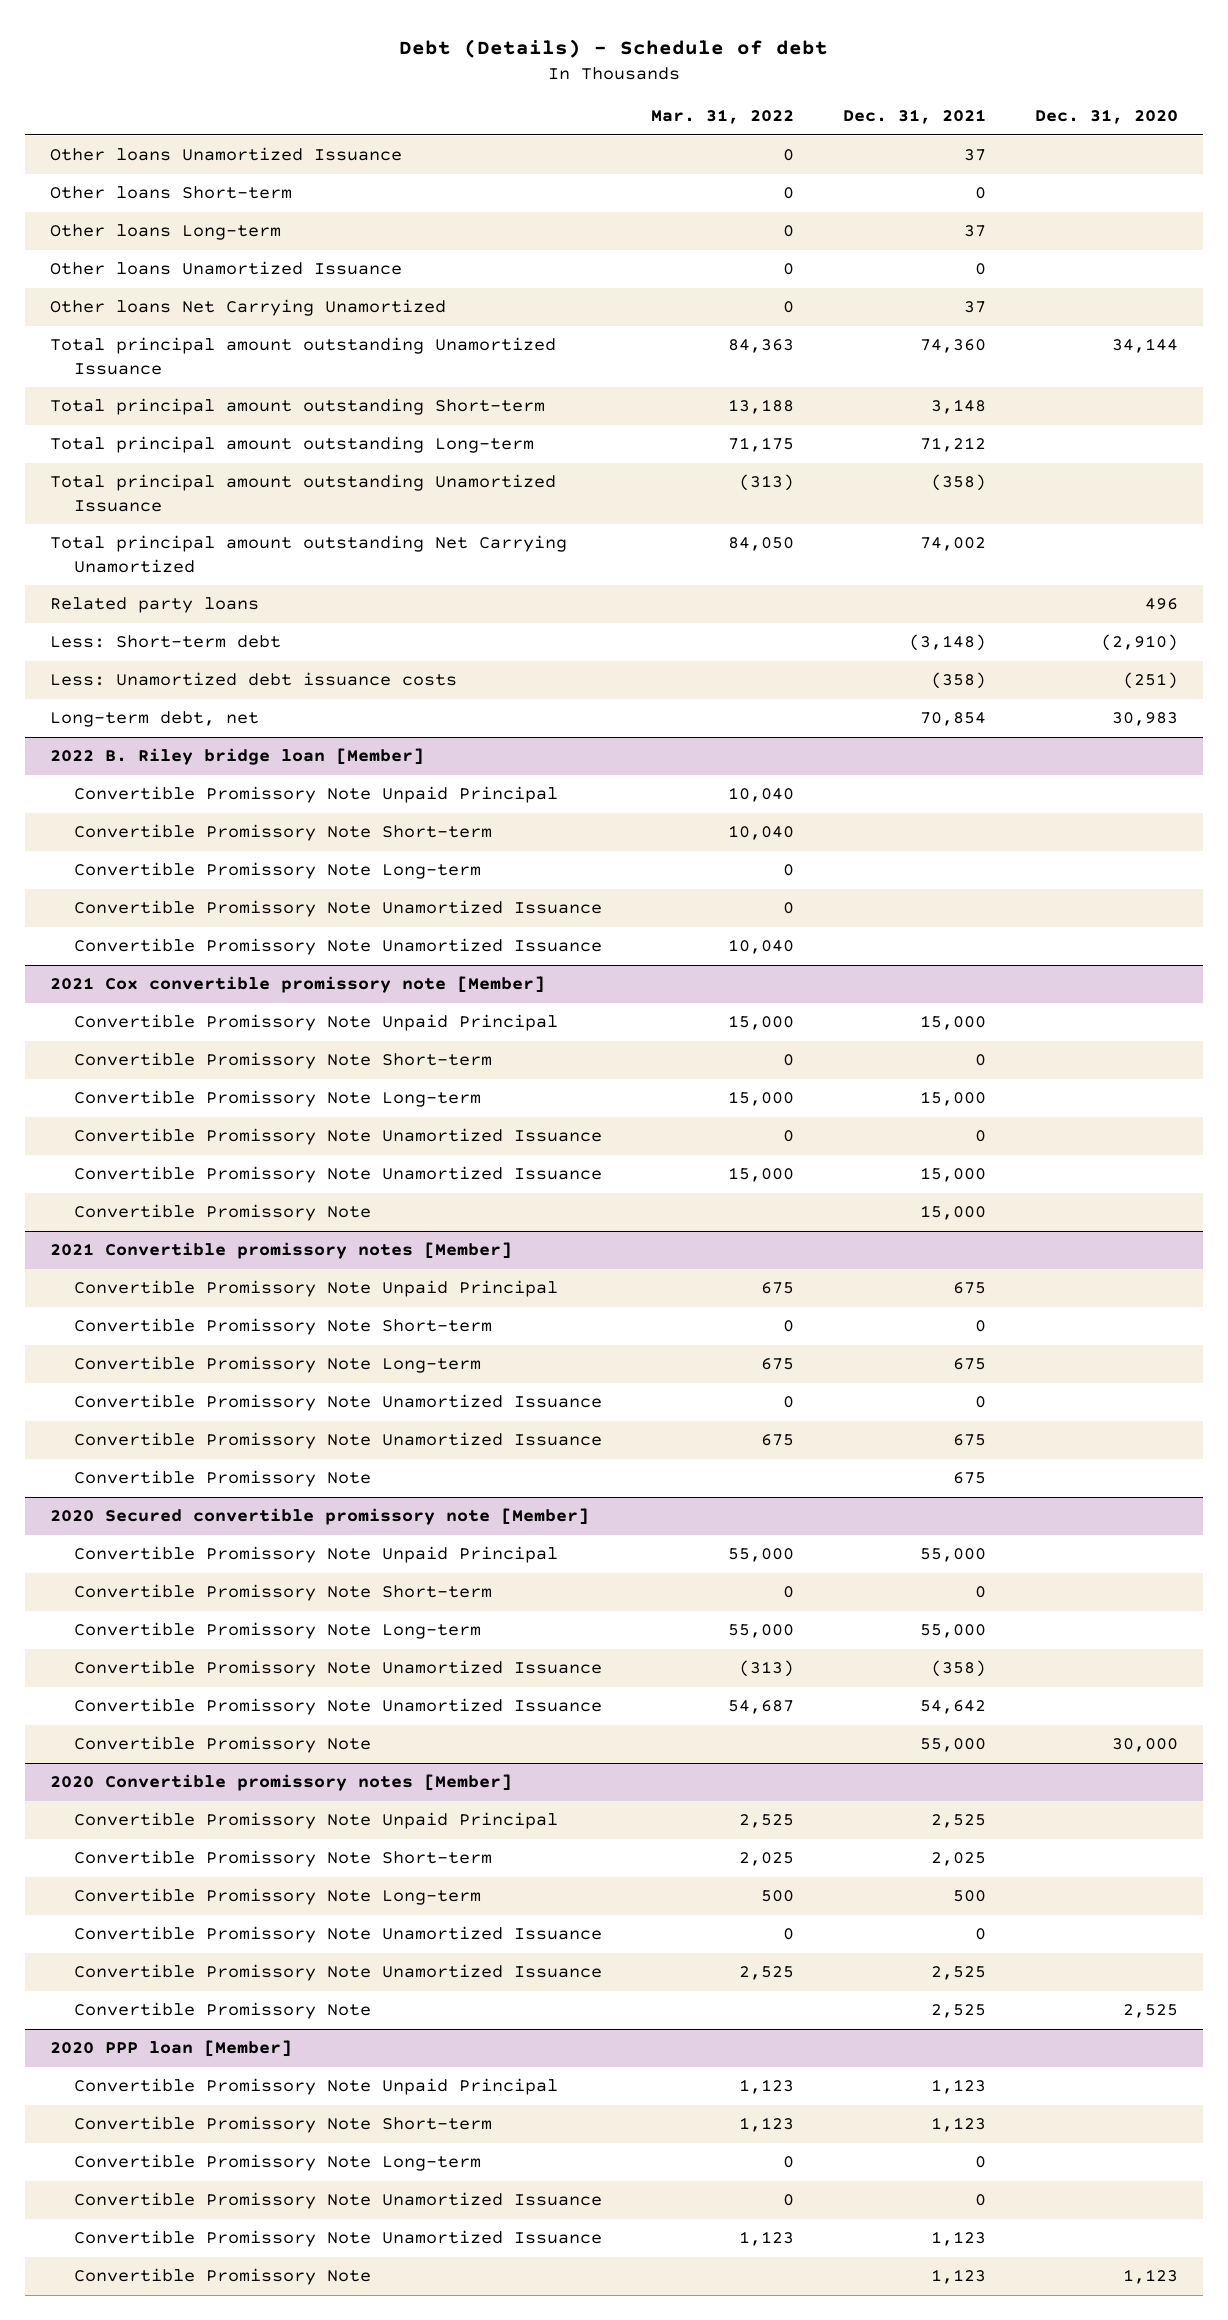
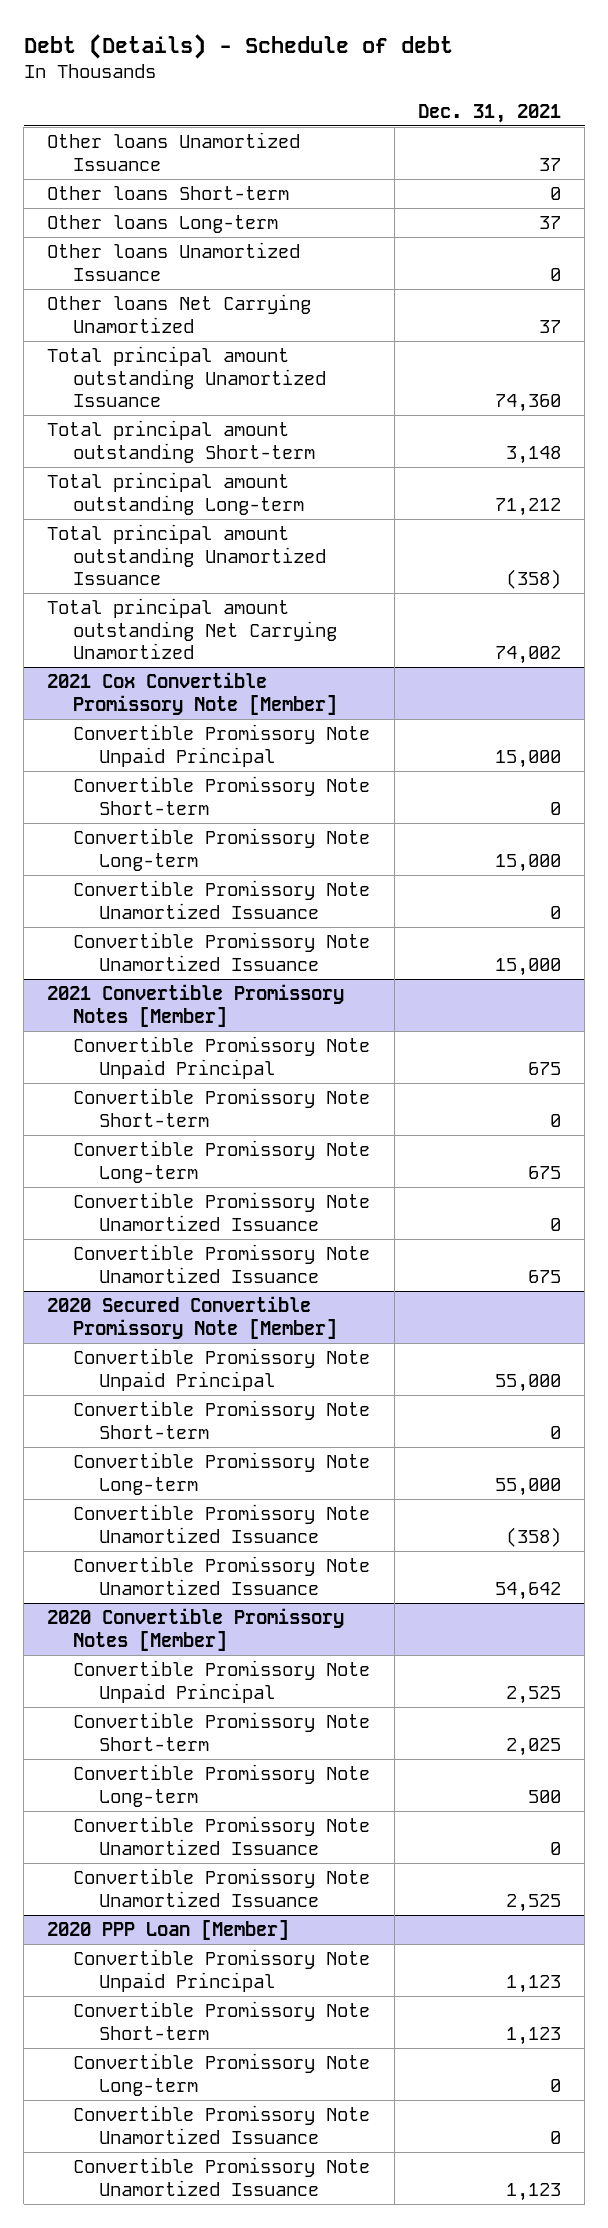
[651,109,795,125] Mar. 31, 2022 -> none
[1035,109,1179,125] Dec. 31, 2020 -> none
[49,597,259,614] Related party loans -> none
[49,635,281,649] Less: Short-term debt -> none
[49,672,457,687] Less: Unamortized debt issuance costs -> none
[49,711,259,728] Long-term debt, net -> none
[49,748,424,766] 2022 B. Riley bridge loan [Member] -> none
[74,786,559,804] Convertible Promissory Note Unpaid Principal -> none
[74,824,493,842] Convertible Promissory Note Short-term -> none
[74,862,482,880] Convertible Promissory Note Long-term -> none
[74,900,603,918] Convertible Promissory Note Unamortized Issuance -> none
[74,938,603,956] Convertible Promissory Note Unamortized Issuance -> none
[49,976,545,994] 2021 Cox convertible promissory note [Member] -> [47,672,338,715] 2021 Cox Convertible Promissory Note [Member]
[74,1204,372,1222] Convertible Promissory Note -> none
[49,1242,512,1260] 2021 Convertible promissory notes [Member] -> [47,984,345,1027] 2021 Convertible Promissory Notes [Member]
[74,1470,372,1488] Convertible Promissory Note -> none
[49,1508,589,1526] 2020 Secured convertible promissory note [Member] -> [47,1296,338,1339] 2020 Secured Convertible Promissory Note [Member]
[74,1736,372,1754] Convertible Promissory Note -> none
[49,1774,512,1792] 2020 Convertible promissory notes [Member] -> [47,1608,345,1651] 2020 Convertible Promissory Notes [Member]
[74,2002,372,2020] Convertible Promissory Note -> none
[49,2040,292,2058] 2020 PPP loan [Member] -> [47,1920,290,1941] 2020 PPP Loan [Member]
[74,2268,372,2286] Convertible Promissory Note -> none

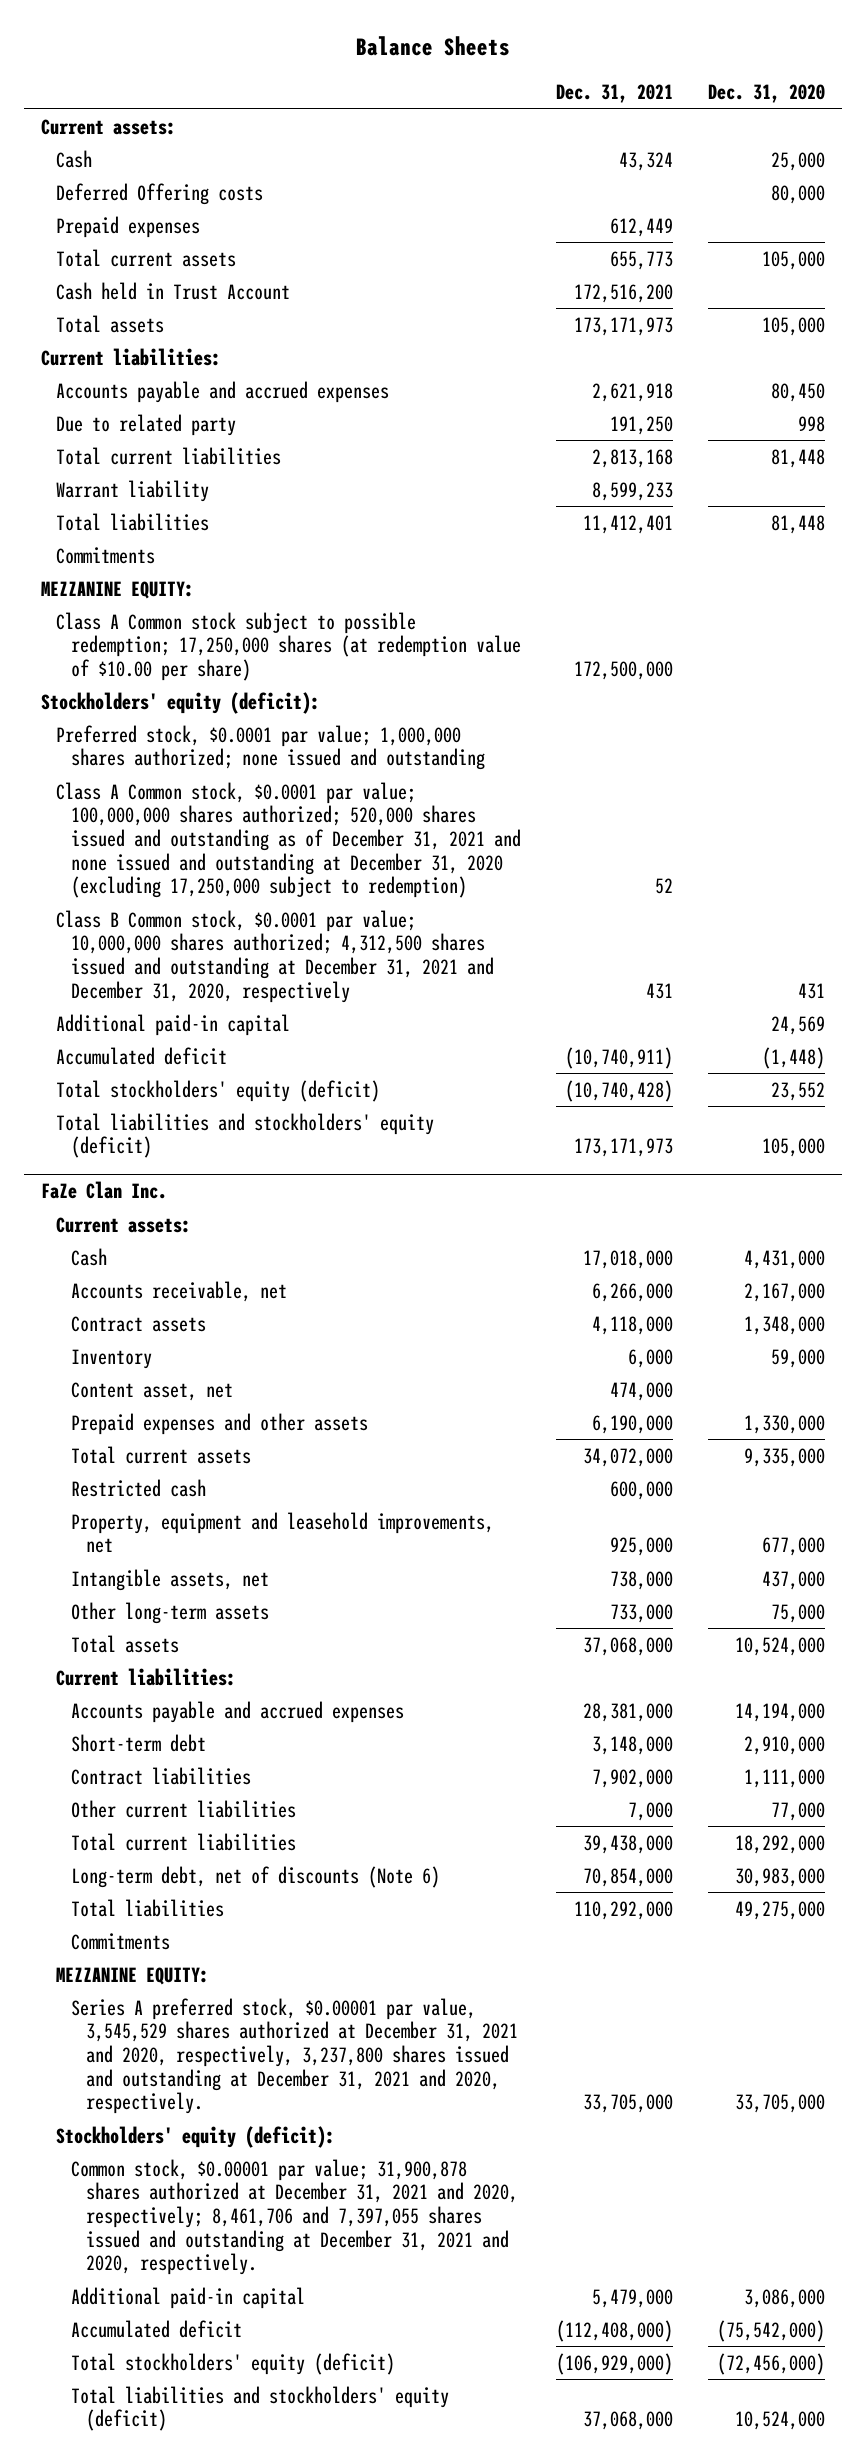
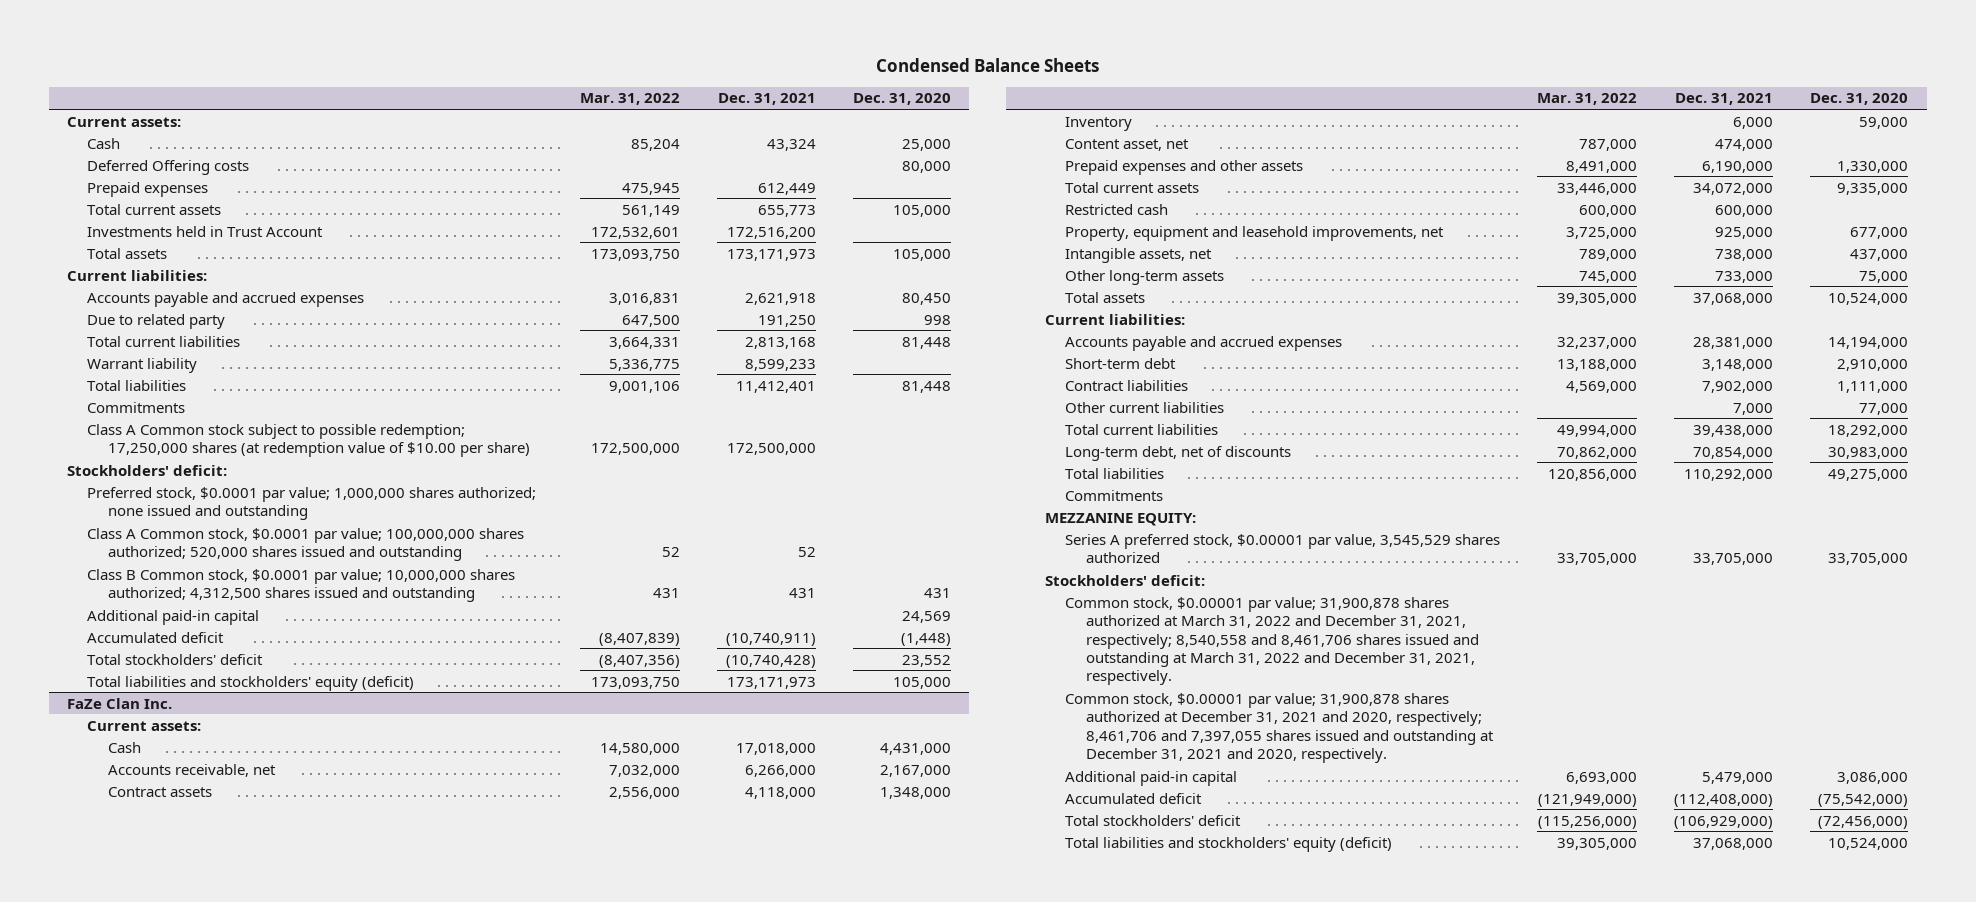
[355,36,510,57] Balance Sheets -> [875,57,1099,72] Condensed Balance Sheets
none -> [579,93,680,106] Mar. 31, 2022
[56,281,291,300] Cash held in Trust Account -> [87,225,324,237] Investments held in Trust Account
[41,580,195,599] MEZZANINE EQUITY: -> none
[41,691,321,714] Stockholders' equity (deficit): -> [67,464,228,476] Stockholders' deficit:
[56,781,521,899] Class A Common stock, $0.0001 par value; 100,000,000 shares authorized; 520,000 shares issued and outstanding as of December 31, 2021 and none issued and outstanding at December 31, 2020 (excluding 17,250,000 subject to redemption) -> [87,527,525,562] Class A Common stock, $0.0001 par value; 100,000,000 shares authorized; 520,000 shares issued and outstanding
[56,909,494,1003] Class B Common stock, $0.0001 par value; 10,000,000 shares authorized; 4,312,500 shares issued and outstanding at December 31, 2021 and December 31, 2020, respectively -> [87,568,516,603] Class B Common stock, $0.0001 par value; 10,000,000 shares authorized; 4,312,500 shares issued and outstanding
[56,1079,381,1102] Total stockholders' equity (deficit) -> [87,653,264,665] Total stockholders' deficit
[70,1865,440,1888] Long-term debt, net of discounts (Note 6) -> [1065,445,1292,461] Long-term debt, net of discounts
[70,1997,518,2115] Series A preferred stock, $0.00001 par value, 3,545,529 shares authorized at December 31, 2021 and 2020, respectively, 3,237,800 shares issued and outstanding at December 31, 2021 and 2020, respectively. -> [1065,533,1501,564] Series A preferred stock, $0.00001 par value, 3,545,529 shares authorized
[56,2125,336,2148] Stockholders' equity (deficit): -> [1045,574,1206,586] Stockholders' deficit:
none -> [1065,596,1479,686] Common stock, $0.00001 par value; 31,900,878 shares authorized at March 31, 2022 and December 31, 2021, respectively; 8,540,558 and 8,461,706 shares issued and outstanding at March 31, 2022 and December 31, 2021, respectively.
[70,2352,395,2375] Total stockholders' equity (deficit) -> [1065,814,1242,826] Total stockholders' deficit

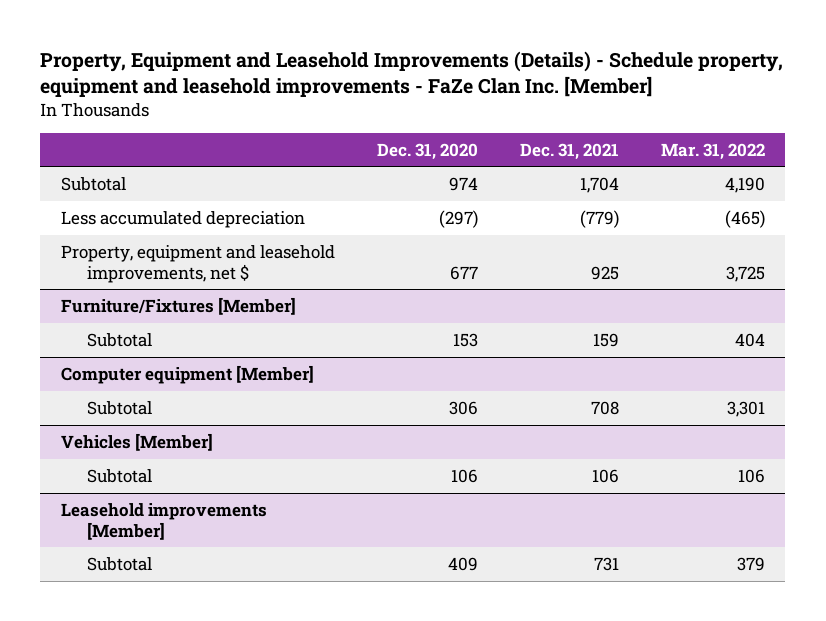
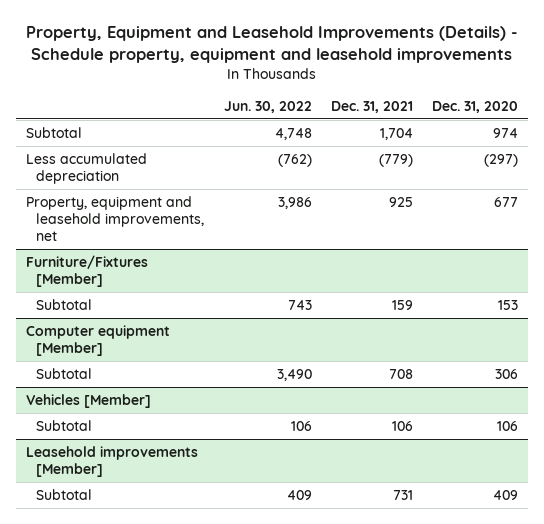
[40,50,784,97] Property, Equipment and Leasehold Improvements (Details) - Schedule property, equipment and leasehold improvements - FaZe Clan Inc. [Member] -> [25,25,518,63] Property, Equipment and Leasehold Improvements (Details) - Schedule property, equipment and leasehold improvements
[660,142,765,160] Mar. 31, 2022 -> none
none -> [223,100,312,113] Jun. 30, 2022
[61,244,336,283] Property, equipment and leasehold improvements, net $ -> [25,195,205,241] Property, equipment and leasehold improvements, net

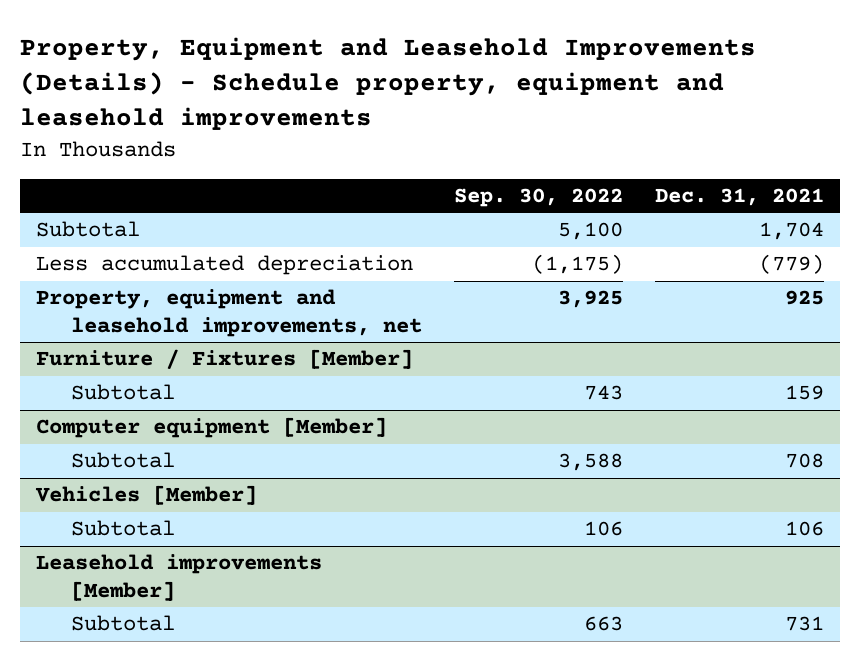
[223,100,312,113] Jun. 30, 2022 -> none
[432,100,519,113] Dec. 31, 2020 -> none
none -> [454,188,624,208] Sep. 30, 2022
[25,254,148,287] Furniture/Fixtures [Member] -> [35,349,413,370] Furniture / Fixtures [Member]

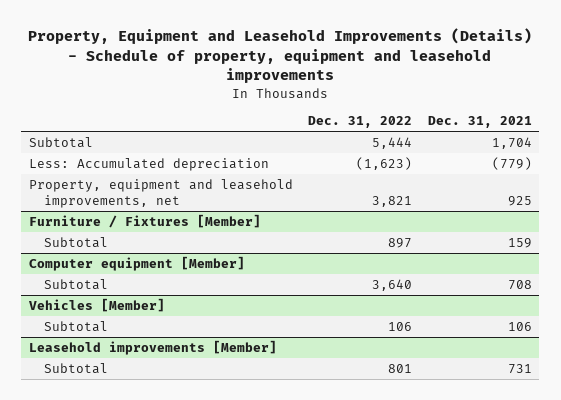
[19,36,756,131] Property, Equipment and Leasehold Improvements (Details) - Schedule property, equipment and leasehold improvements -> [28,28,533,84] Property, Equipment and Leasehold Improvements (Details) - Schedule of property, equipment and leasehold improvements
[454,188,624,208] Sep. 30, 2022 -> none
none -> [308,116,413,129] Dec. 31, 2022
[35,255,413,276] Less accumulated depreciation -> [29,157,270,171] Less: Accumulated depreciation

